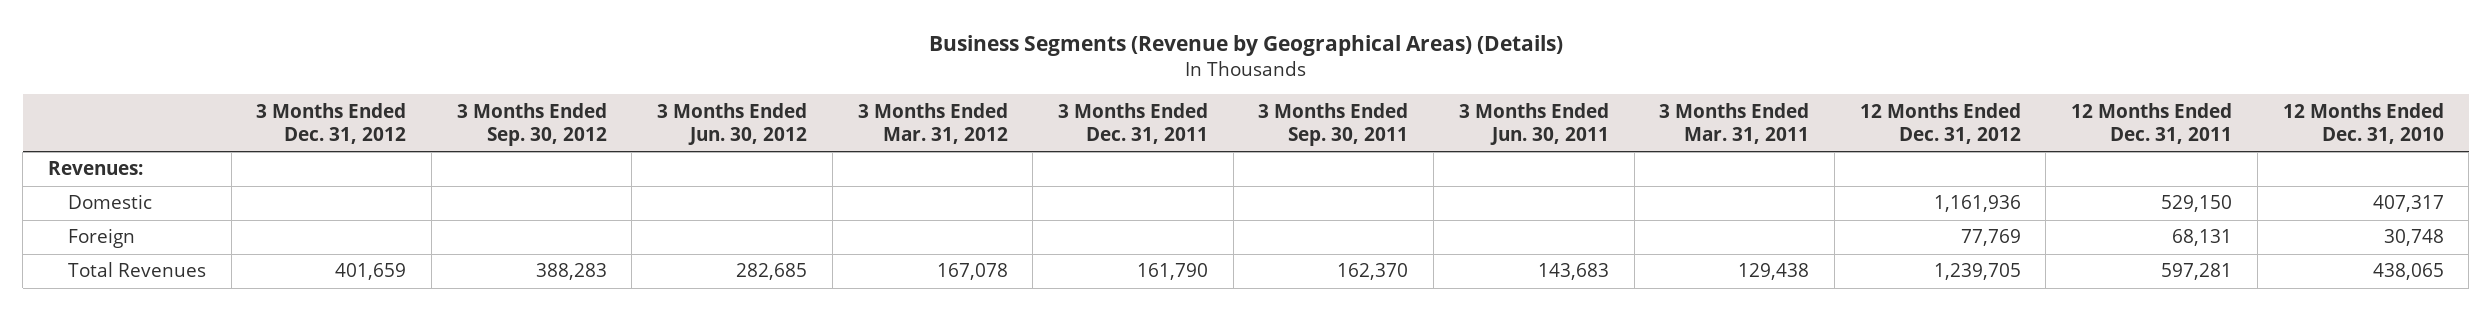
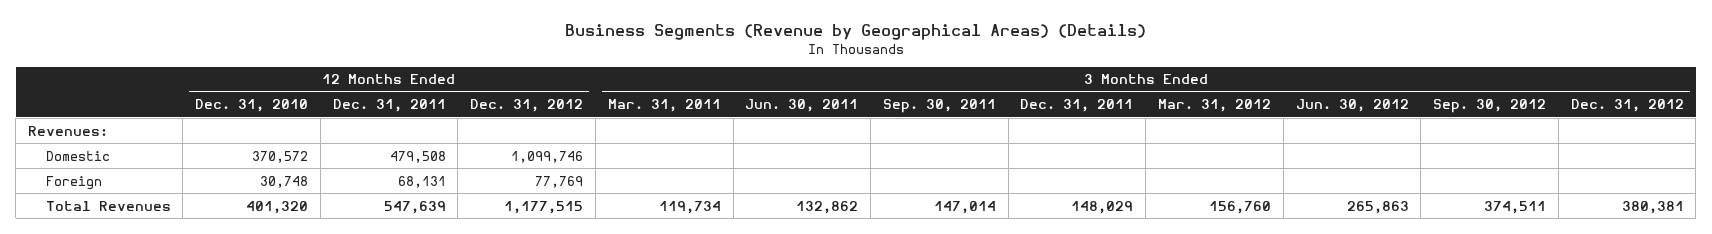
[1933,195,2021,213] 1,161,936 -> [511,150,584,163] 1,099,746
[2161,195,2233,213] 529,150 -> [389,150,446,163] 479,508
[2372,195,2444,213] 407,317 -> [252,150,309,163] 370,572
[335,263,407,281] 401,659 -> [1621,200,1684,214] 380,381
[535,263,607,281] 388,283 -> [1484,200,1547,214] 374,511
[736,263,808,281] 282,685 -> [1346,200,1409,214] 265,863
[936,263,1008,281] 167,078 -> [1208,200,1271,214] 156,760
[1136,263,1208,281] 161,790 -> [1071,200,1134,214] 148,029
[1337,263,1409,281] 162,370 -> [933,200,996,214] 147,014
[1537,263,1609,281] 143,683 -> [796,200,859,214] 132,862
[1738,263,1810,281] 129,438 -> [658,200,721,214] 119,734
[1933,263,2021,281] 1,239,705 -> [504,200,584,214] 1,177,515
[2161,263,2233,281] 597,281 -> [383,200,446,214] 547,639
[2372,263,2444,281] 438,065 -> [246,200,309,214] 401,320

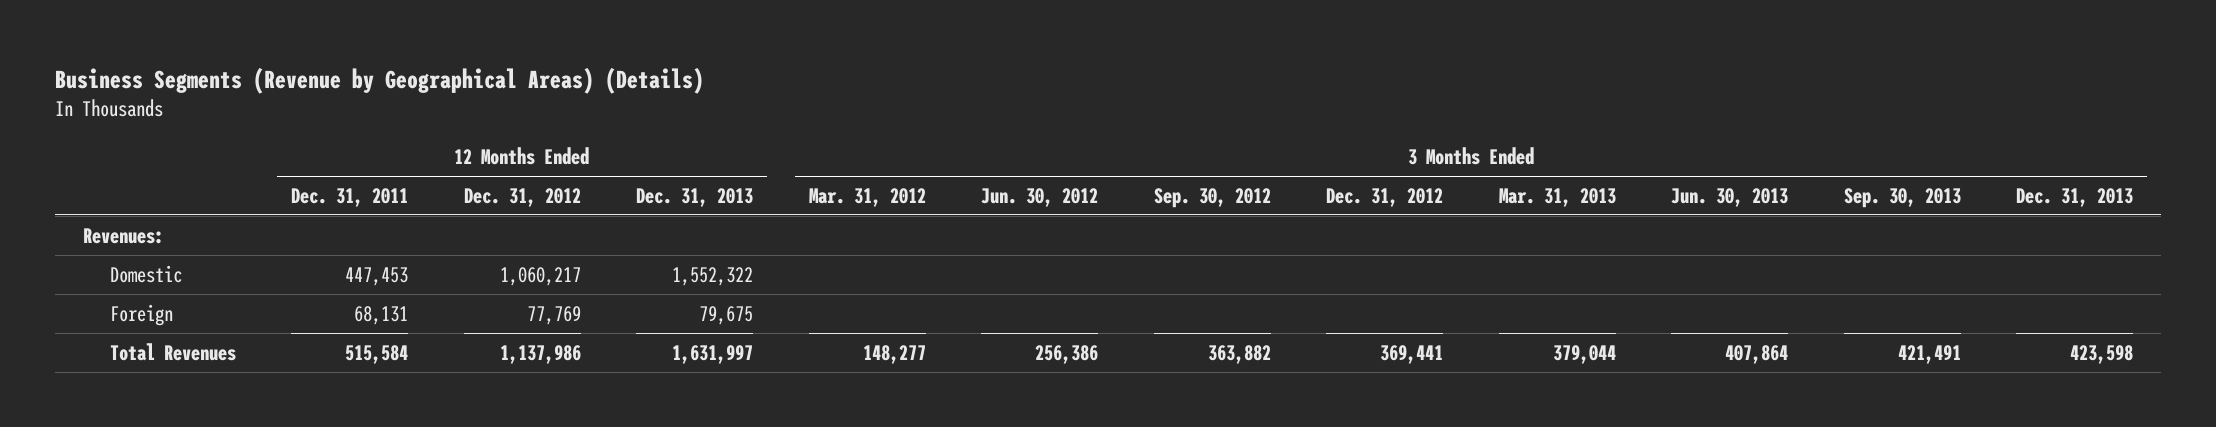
[195,99,309,113] Dec. 31, 2010 -> none
[607,99,721,113] Mar. 31, 2011 -> none
[745,99,859,113] Jun. 30, 2011 -> none
[882,99,996,114] Sep. 30, 2011 -> none
[1020,99,1134,113] Dec. 31, 2011 -> none
none -> [636,187,754,207] Dec. 31, 2013
none -> [1498,187,1616,207] Mar. 31, 2013
none -> [1671,187,1789,207] Jun. 30, 2013
none -> [1843,187,1961,208] Sep. 30, 2013
none -> [2016,187,2134,207] Dec. 31, 2013
[389,150,446,163] 479,508 -> [345,266,409,286] 447,453
[511,150,584,163] 1,099,746 -> [499,266,581,286] 1,060,217
[383,200,446,214] 547,639 -> [345,344,409,364] 515,584
[504,200,584,214] 1,177,515 -> [499,344,581,364] 1,137,986
[1208,200,1271,214] 156,760 -> [862,344,926,364] 148,277
[1346,200,1409,214] 265,863 -> [1035,344,1099,364] 256,386
[1484,200,1547,214] 374,511 -> [1207,344,1271,364] 363,882
[1621,200,1684,214] 380,381 -> [1380,344,1444,364] 369,441

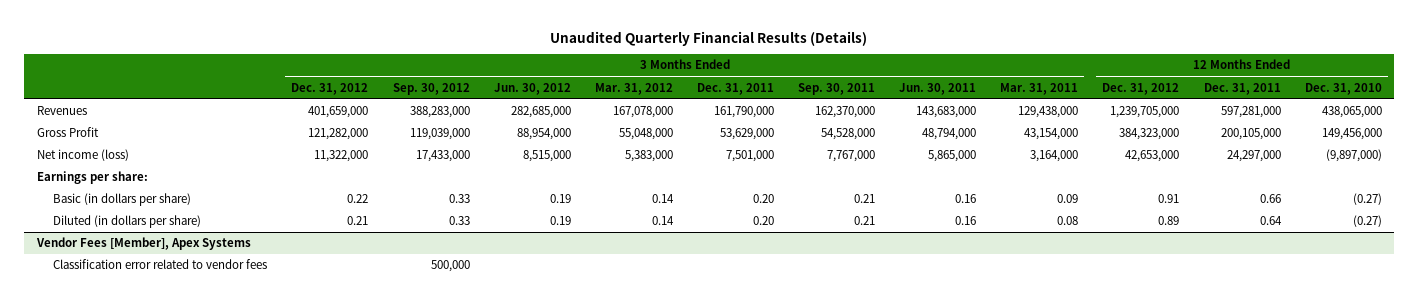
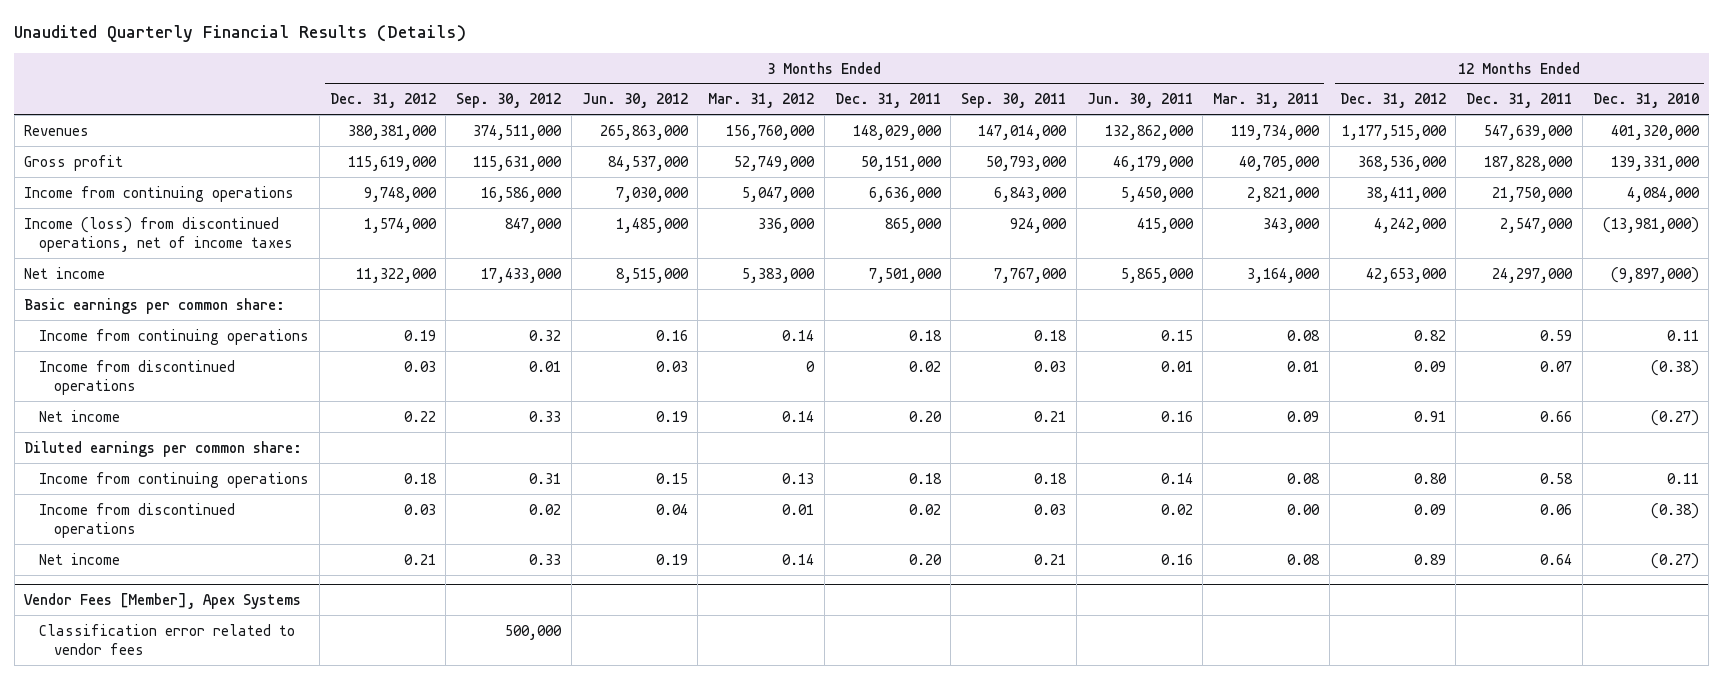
[308,106,369,119] 401,659,000 -> [347,124,437,140] 380,381,000
[409,106,470,119] 388,283,000 -> [473,124,563,140] 374,511,000
[510,106,571,119] 282,685,000 -> [599,124,689,140] 265,863,000
[612,106,673,119] 167,078,000 -> [726,124,816,140] 156,760,000
[713,106,774,119] 161,790,000 -> [852,124,942,140] 148,029,000
[815,106,876,119] 162,370,000 -> [978,124,1068,140] 147,014,000
[916,106,977,119] 143,683,000 -> [1104,124,1194,140] 132,862,000
[1018,106,1079,119] 129,438,000 -> [1231,124,1321,140] 119,734,000
[1110,106,1180,119] 1,239,705,000 -> [1341,124,1447,140] 1,177,515,000
[1220,106,1281,119] 597,281,000 -> [1484,124,1574,140] 547,639,000
[1321,106,1382,119] 438,065,000 -> [1610,124,1700,140] 401,320,000
[36,127,99,138] Gross Profit -> [24,154,124,171] Gross profit
[308,128,369,141] 121,282,000 -> [347,155,437,171] 115,619,000
[409,128,470,141] 119,039,000 -> [473,155,563,171] 115,631,000
[516,128,571,141] 88,954,000 -> [607,155,689,171] 84,537,000
[618,128,673,141] 55,048,000 -> [734,155,816,171] 52,749,000
[719,128,774,141] 53,629,000 -> [860,155,942,171] 50,151,000
[821,128,876,141] 54,528,000 -> [986,155,1068,171] 50,793,000
[922,128,977,141] 48,794,000 -> [1112,155,1194,171] 46,179,000
[1024,128,1079,141] 43,154,000 -> [1239,155,1321,171] 40,705,000
[1119,128,1180,141] 384,323,000 -> [1357,155,1447,171] 368,536,000
[1220,128,1281,141] 200,105,000 -> [1484,155,1574,171] 187,828,000
[1321,128,1382,141] 149,456,000 -> [1610,155,1700,171] 139,331,000
none -> [24,185,295,202] Income from continuing operations
none -> [24,216,294,253] Income (loss) from discontinued operations, net of income taxes
[36,149,129,162] Net income (loss) -> [24,266,106,279] Net income
[36,171,148,185] Earnings per share: -> [24,297,286,314] Basic earnings per common share:
none -> [39,328,310,345] Income from continuing operations
none -> [39,359,236,396] Income from discontinued operations
[53,193,192,207] Basic (in dollars per share) -> [39,409,121,422] Net income
none -> [24,440,303,457] Diluted earnings per common share:
none -> [39,471,310,488] Income from continuing operations
none -> [39,502,236,539] Income from discontinued operations
[53,215,202,229] Diluted (in dollars per share) -> [39,552,121,565] Net income

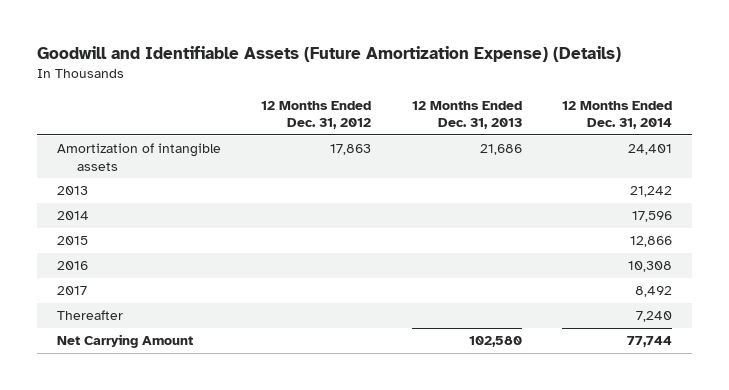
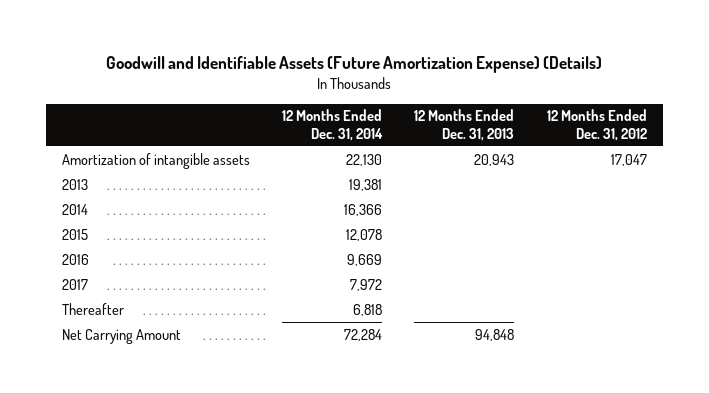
[330,144,372,156] 17,863 -> [610,153,647,166] 17,047
[479,144,522,156] 21,686 -> [474,153,515,166] 20,943
[628,144,673,156] 24,401 -> [346,153,383,166] 22,130
[630,186,673,198] 21,242 -> [349,178,383,191] 19,381
[632,211,673,223] 17,596 -> [344,203,383,216] 16,366
[630,236,673,248] 12,866 -> [346,228,383,241] 12,078
[628,261,673,273] 10,308 -> [347,253,383,266] 9,669
[635,286,673,298] 8,492 -> [350,278,383,291] 7,972
[636,311,673,323] 7,240 -> [353,303,383,316] 6,818
[468,336,522,348] 102,580 -> [475,328,515,341] 94,848
[627,336,673,348] 77,744 -> [344,328,383,341] 72,284

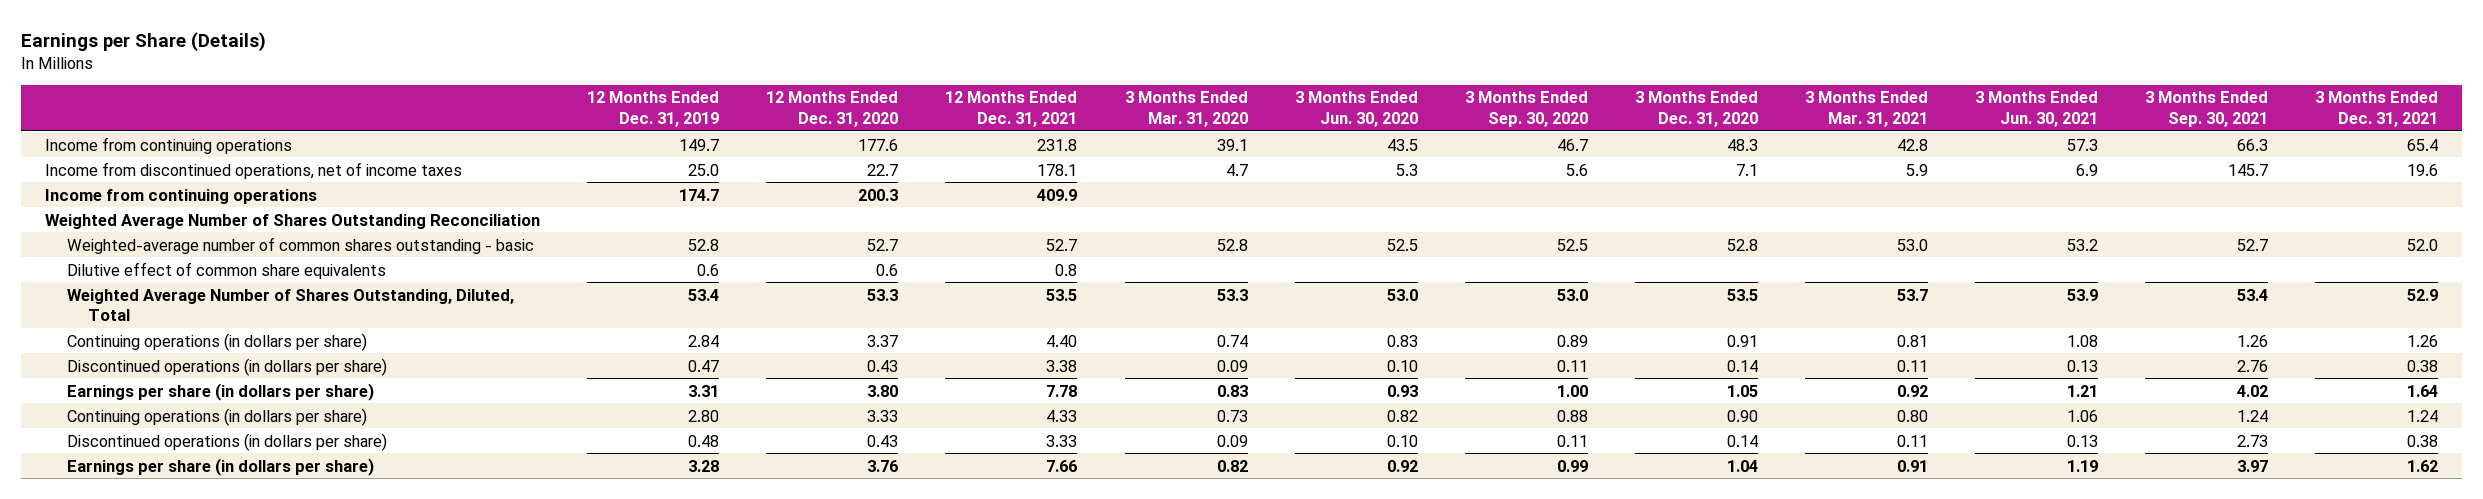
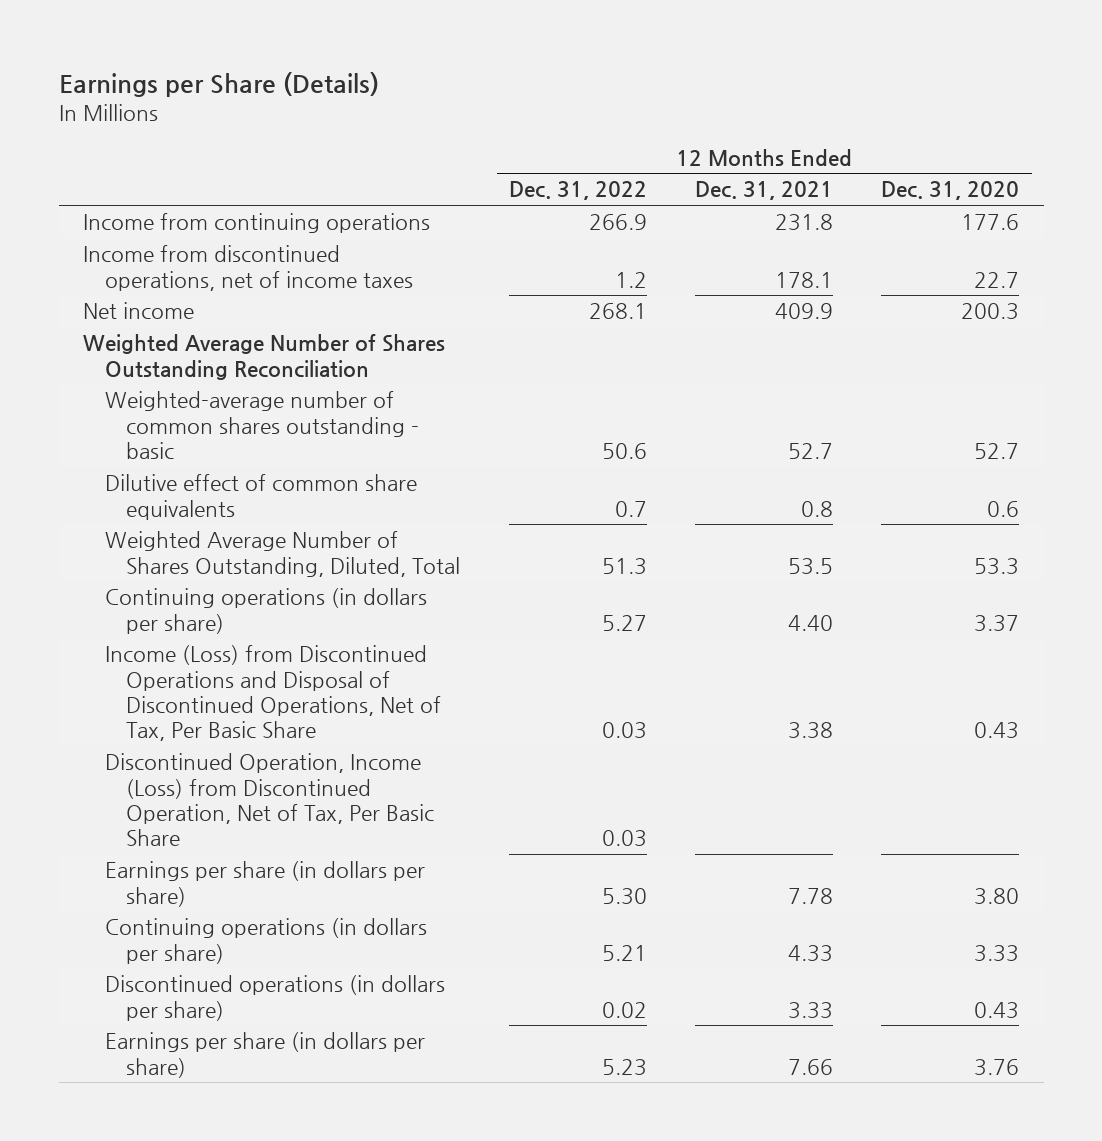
[587,91,720,127] 12 Months Ended Dec. 31, 2019 -> none
[1124,91,1248,127] 3 Months Ended Mar. 31, 2020 -> none
[1294,91,1418,127] 3 Months Ended Jun. 30, 2020 -> none
[1464,91,1588,127] 3 Months Ended Sep. 30, 2020 -> none
[1634,91,1758,127] 3 Months Ended Dec. 31, 2020 -> none
[1805,91,1929,127] 3 Months Ended Mar. 31, 2021 -> none
[1975,91,2099,127] 3 Months Ended Jun. 30, 2021 -> none
[2145,91,2269,127] 3 Months Ended Sep. 30, 2021 -> none
[2315,91,2439,127] 3 Months Ended Dec. 31, 2021 -> none
none -> [508,181,647,201] Dec. 31, 2022
[44,188,317,204] Income from continuing operations -> [82,302,194,320] Net income
[66,357,387,376] Discontinued operations (in dollars per share) -> [104,645,442,742] Income (Loss) from Discontinued Operations and Disposal of Discontinued Operations, Net of Tax, Per Basic Share
none -> [104,753,435,847] Discontinued Operation, Income (Loss) from Discontinued Operation, Net of Tax, Per Basic Share

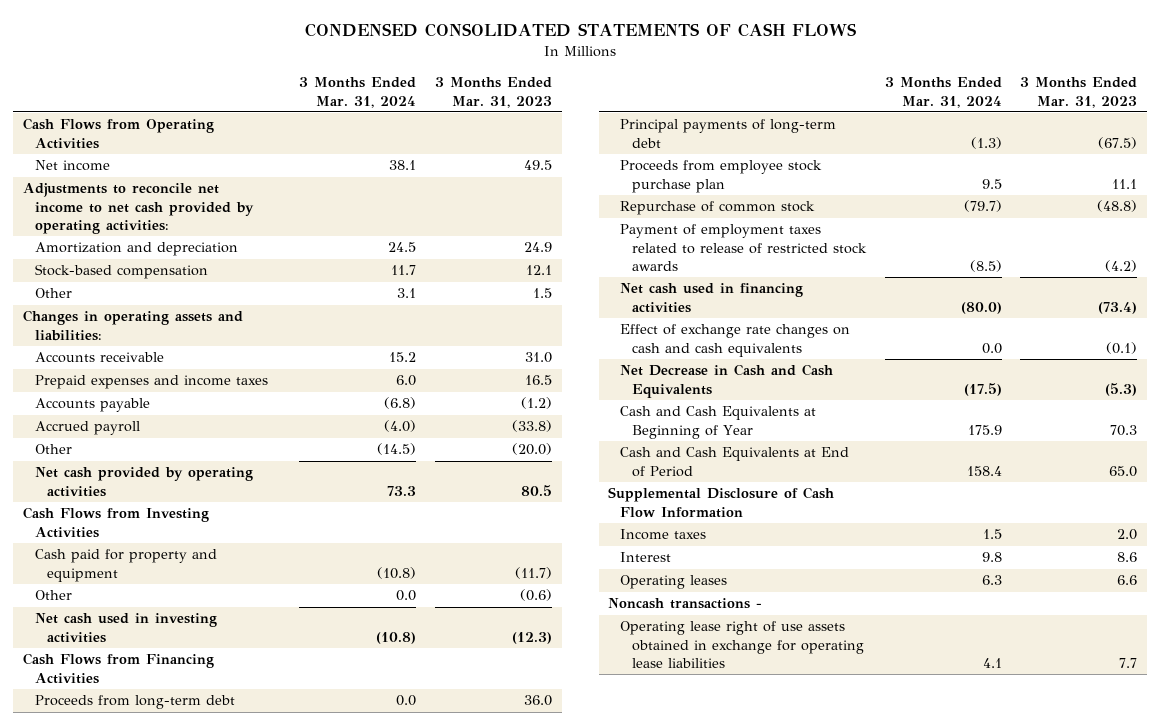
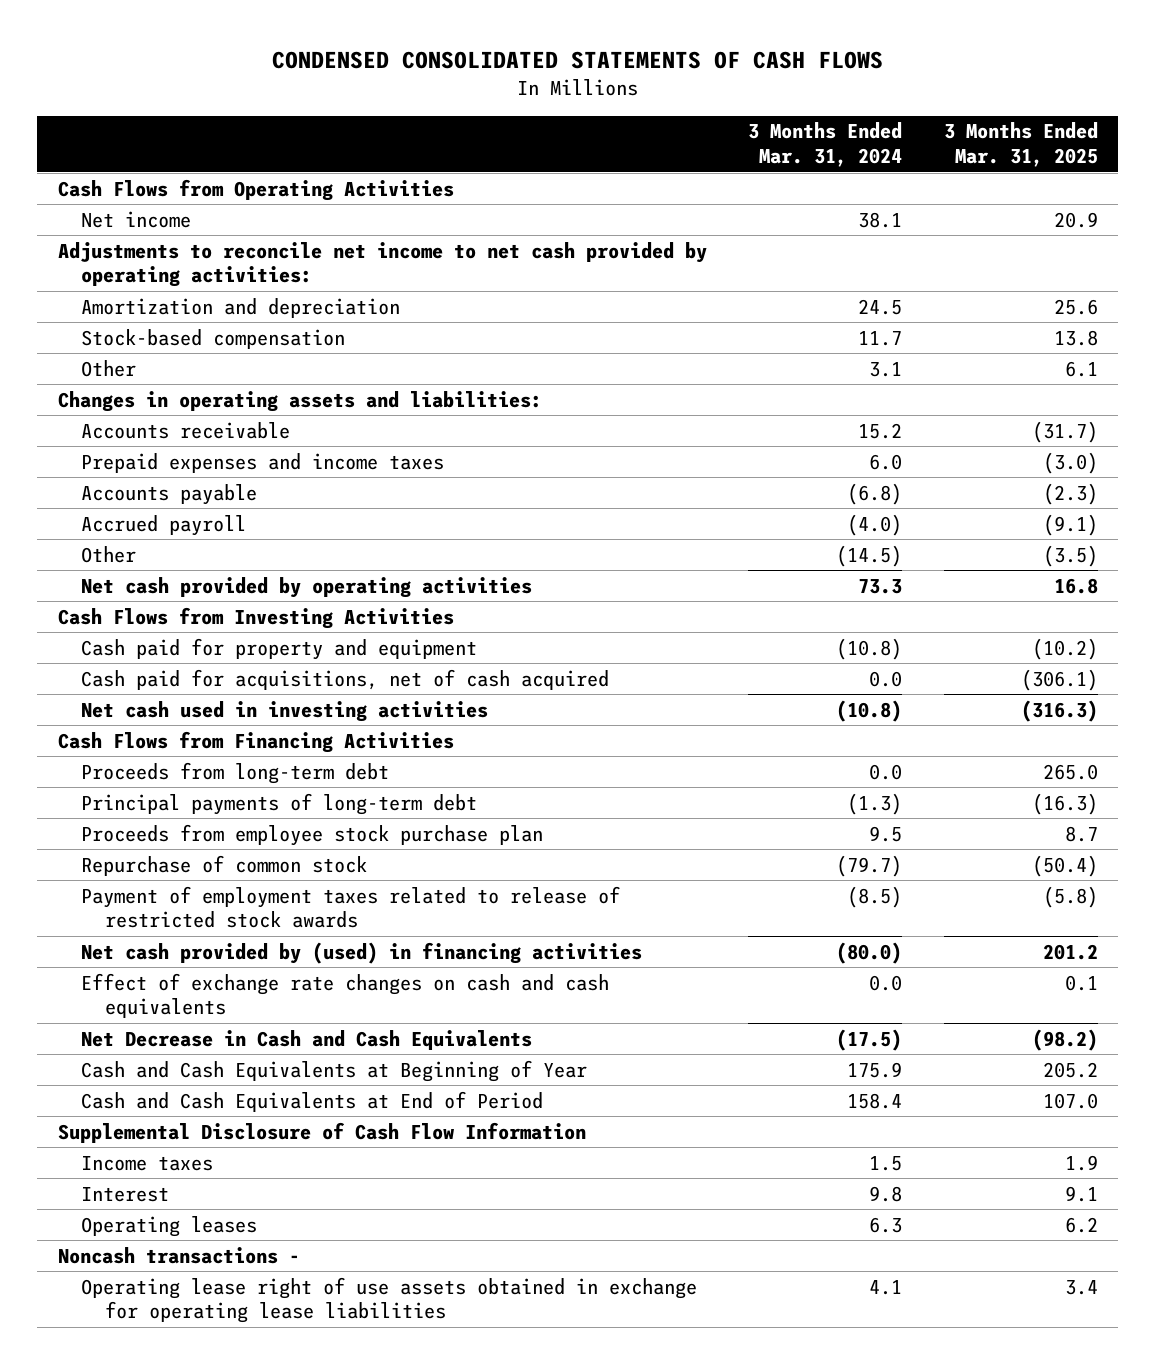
[435,77,553,108] 3 Months Ended Mar. 31, 2023 -> none
none -> [943,122,1098,168] 3 Months Ended Mar. 31, 2025
[34,590,72,601] Other -> none
none -> [81,668,610,690] Cash paid for acquisitions, net of cash acquired
[619,283,803,313] Net cash used in financing activities -> [81,941,643,964] Net cash provided by (used) in financing activities

